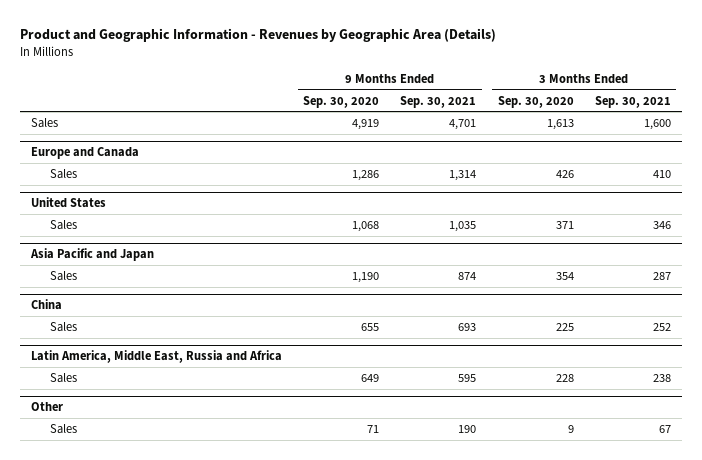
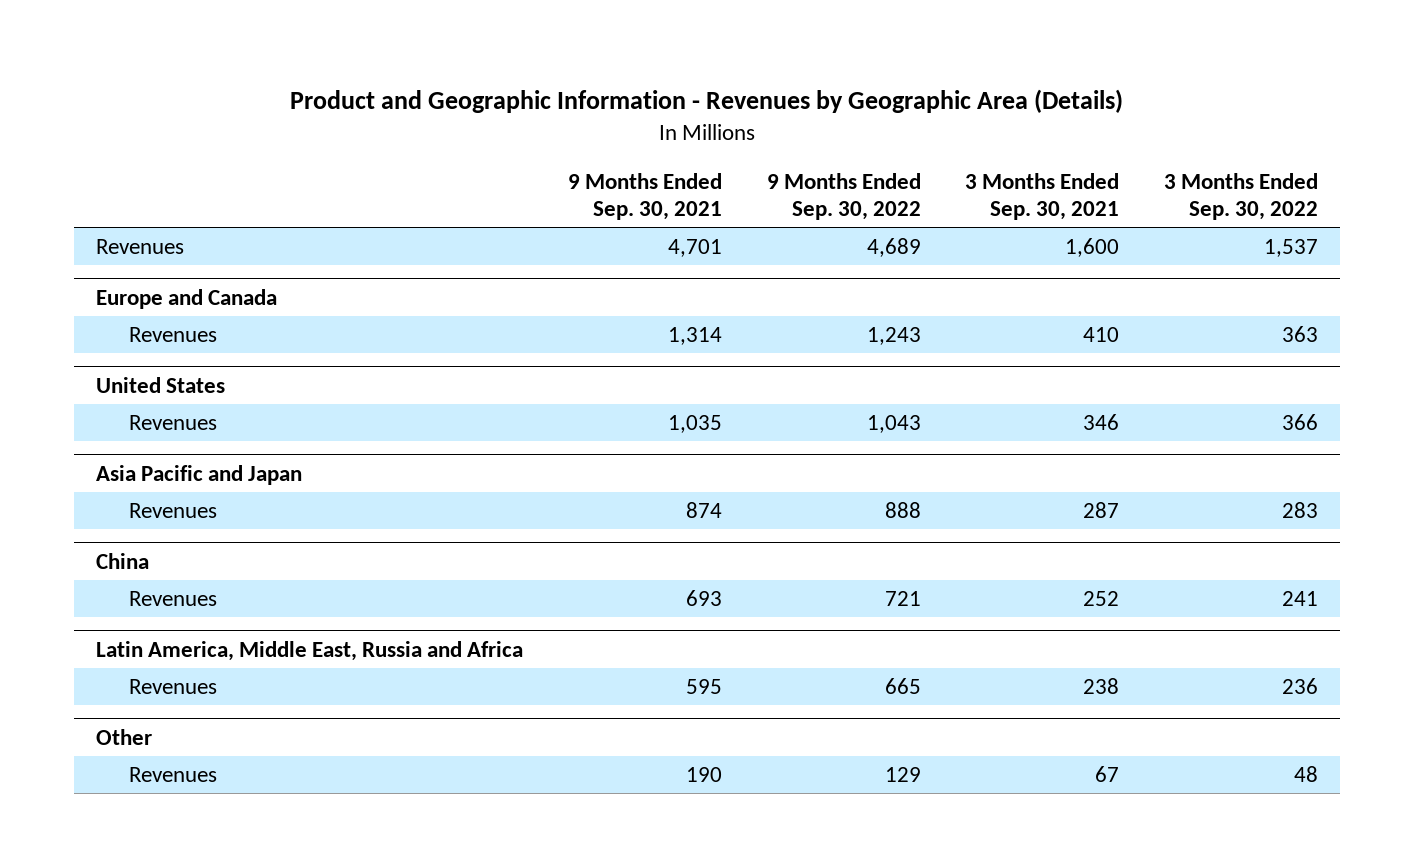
[303,95,380,108] Sep. 30, 2020 -> none
[497,95,574,108] Sep. 30, 2020 -> none
none -> [766,172,921,221] 9 Months Ended Sep. 30, 2022
none -> [1163,172,1318,221] 3 Months Ended Sep. 30, 2022
[30,117,58,128] Sales -> [96,238,185,254] Revenues
[49,168,77,179] Sales -> [128,326,217,342] Revenues
[49,219,77,230] Sales -> [128,414,217,430] Revenues
[49,270,77,281] Sales -> [128,502,217,518] Revenues
[49,321,77,332] Sales -> [128,590,217,606] Revenues
[49,372,77,383] Sales -> [128,678,217,694] Revenues
[49,423,77,434] Sales -> [128,766,217,782] Revenues

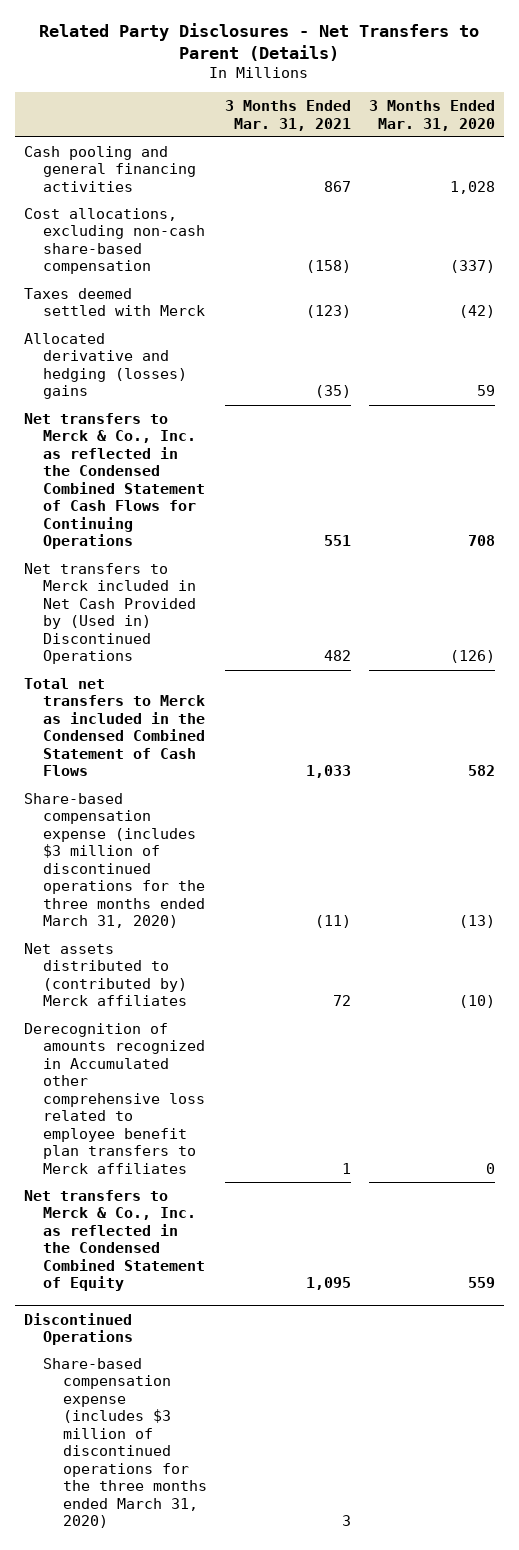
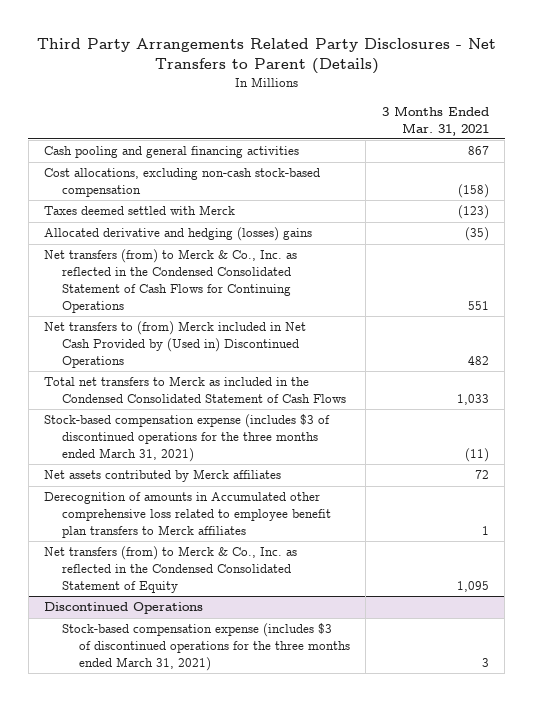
[39,22,480,61] Related Party Disclosures - Net Transfers to Parent (Details) -> [36,37,496,75] Third Party Arrangements Related Party Disclosures - Net Transfers to Parent (Details)
[369,100,496,131] 3 Months Ended Mar. 31, 2020 -> none
[23,207,206,275] Cost allocations, excluding non-cash share-based compensation -> [44,168,321,198] Cost allocations, excluding non-cash stock-based compensation
[23,412,206,550] Net transfers to Merck & Co., Inc. as reflected in the Condensed Combined Statement of Cash Flows for Continuing Operations -> [44,249,298,313] Net transfers (from) to Merck & Co., Inc. as reflected in the Condensed Consolidated Statement of Cash Flows for Continuing Operations
[23,562,197,665] Net transfers to Merck included in Net Cash Provided by (Used in) Discontinued Operations -> [44,321,307,368] Net transfers to (from) Merck included in Net Cash Provided by (Used in) Discontinued Operations
[23,677,206,777] Total net transfers to Merck as included in the Condensed Combined Statement of Cash Flows -> [44,376,346,404] Total net transfers to Merck as included in the Condensed Consolidated Statement of Cash Flows
[23,792,206,929] Share-based compensation expense (includes $3 million of discontinued operations for the three months ended March 31, 2020) -> [44,414,331,462] Stock-based compensation expense (includes $3 of discontinued operations for the three months ended March 31, 2021)
[23,942,188,1007] Net assets distributed to (contributed by) Merck affiliates -> [44,469,282,483] Net assets contributed by Merck affiliates
[23,1022,206,1174] Derecognition of amounts recognized in Accumulated other comprehensive loss related to employee benefit plan transfers to Merck affiliates -> [44,492,331,538] Derecognition of amounts in Accumulated other comprehensive loss related to employee benefit plan transfers to Merck affiliates
[23,1189,206,1292] Net transfers to Merck & Co., Inc. as reflected in the Condensed Combined Statement of Equity -> [44,546,298,593] Net transfers (from) to Merck & Co., Inc. as reflected in the Condensed Consolidated Statement of Equity
[43,1357,208,1529] Share-based compensation expense (includes $3 million of discontinued operations for the three months ended March 31, 2020) -> [61,623,350,671] Stock-based compensation expense (includes $3 of discontinued operations for the three months ended March 31, 2021)

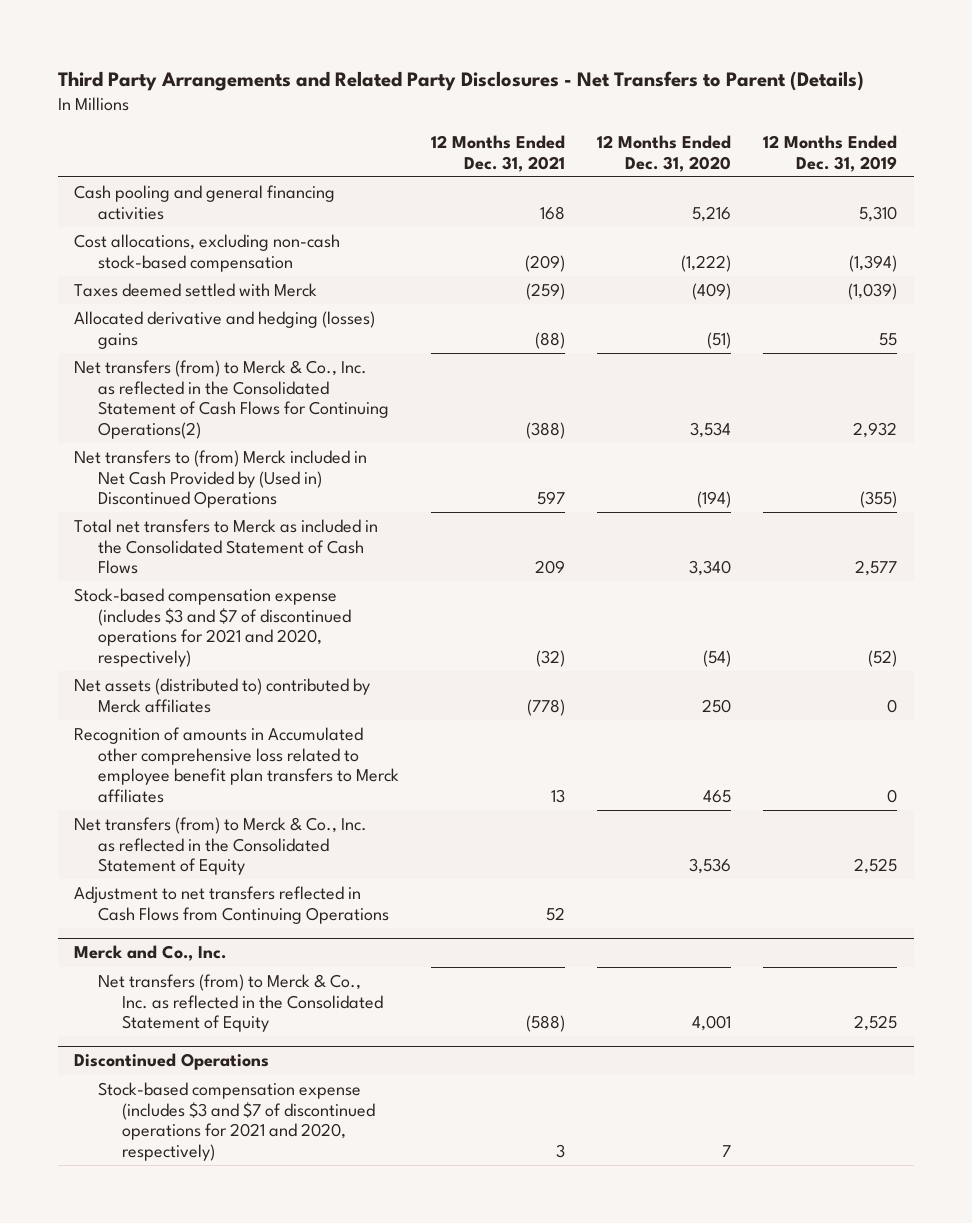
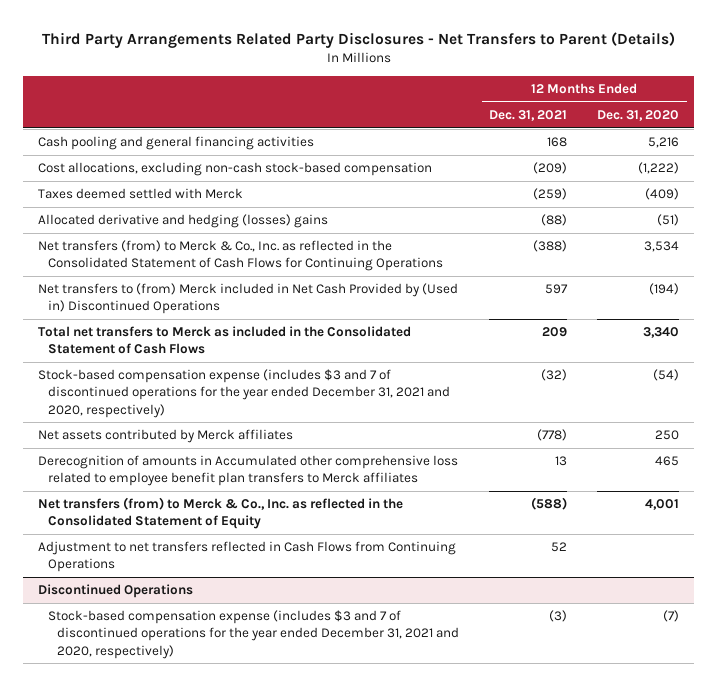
[58,70,865,91] Third Party Arrangements and Related Party Disclosures - Net Transfers to Parent (Details) -> [41,32,675,49] Third Party Arrangements Related Party Disclosures - Net Transfers to Parent (Details)
[763,134,898,172] 12 Months Ended Dec. 31, 2019 -> none
[74,360,390,439] Net transfers (from) to Merck & Co., Inc. as reflected in the Consolidated Statement of Cash Flows for Continuing Operations(2) -> [38,240,443,272] Net transfers (from) to Merck & Co., Inc. as reflected in the Consolidated Statement of Cash Flows for Continuing Operations
[74,817,368,876] Net transfers (from) to Merck & Co., Inc. as reflected in the Consolidated Statement of Equity -> none
[74,945,227,962] Merck and Co., Inc. -> none
[74,588,352,667] Stock-based compensation expense (includes $3 and $7 of discontinued operations for 2021 and 2020, respectively) -> [38,369,450,418] Stock-based compensation expense (includes $3 and 7 of discontinued operations for the year ended December 31, 2021 and 2020, respectively)
[74,678,371,713] Net assets (distributed to) contributed by Merck affiliates -> [38,429,294,444] Net assets contributed by Merck affiliates
[74,727,400,803] Recognition of amounts in Accumulated other comprehensive loss related to employee benefit plan transfers to Merck affiliates -> [38,455,459,487] Derecognition of amounts in Accumulated other comprehensive loss related to employee benefit plan transfers to Merck affiliates
[74,886,390,924] Adjustment to net transfers reflected in Cash Flows from Continuing Operations -> [38,541,457,573] Adjustment to net transfers reflected in Cash Flows from Continuing Operations
[98,1082,376,1161] Stock-based compensation expense (includes $3 and $7 of discontinued operations for 2021 and 2020, respectively) -> [47,610,460,659] Stock-based compensation expense (includes $3 and 7 of discontinued operations for the year ended December 31, 2021 and 2020, respectively)
[556,1143,566,1158] 3 -> [549,610,568,623] (3)
[722,1144,732,1157] 7 -> [663,610,680,623] (7)

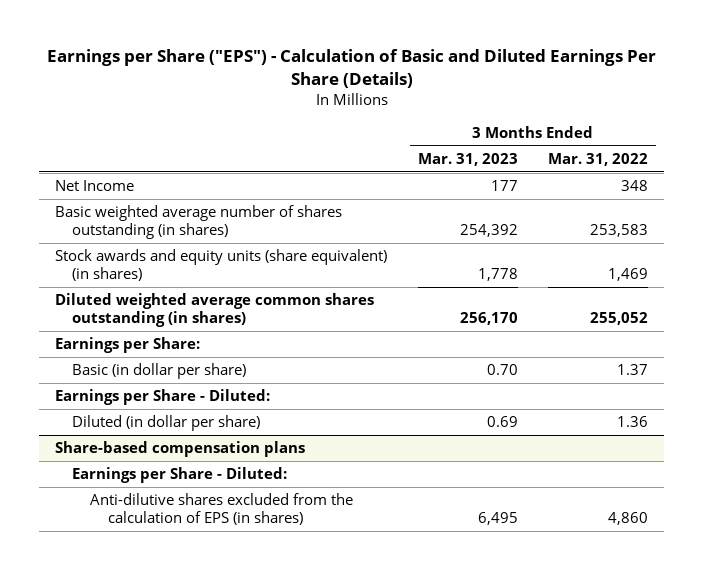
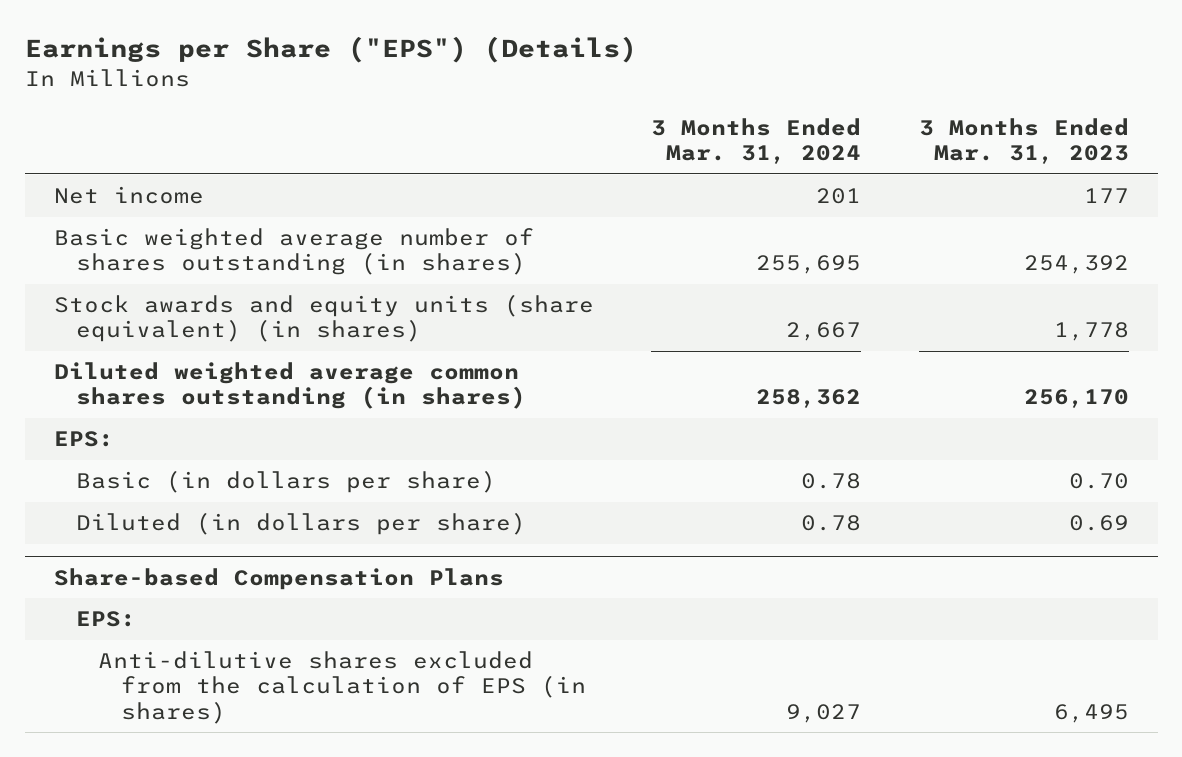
[46,49,656,89] Earnings per Share ("EPS") - Calculation of Basic and Diluted Earnings Per Share (Details) -> [24,36,637,64] Earnings per Share ("EPS") (Details)
[548,153,649,167] Mar. 31, 2022 -> none
none -> [651,118,862,165] 3 Months Ended Mar. 31, 2024
[54,180,134,192] Net Income -> [53,186,204,205] Net income
[54,389,270,406] Earnings per Share - Diluted: -> none
[72,467,288,484] Earnings per Share - Diluted: -> none
[54,337,200,354] Earnings per Share: -> [53,431,114,448] EPS:
[72,363,247,380] Basic (in dollar per share) -> [75,470,496,494] Basic (in dollars per share)
[72,415,261,432] Diluted (in dollar per share) -> [75,512,526,536] Diluted (in dollars per share)
[54,441,305,458] Share-based compensation plans -> [53,567,504,590] Share-based Compensation Plans
none -> [75,611,136,628] EPS:

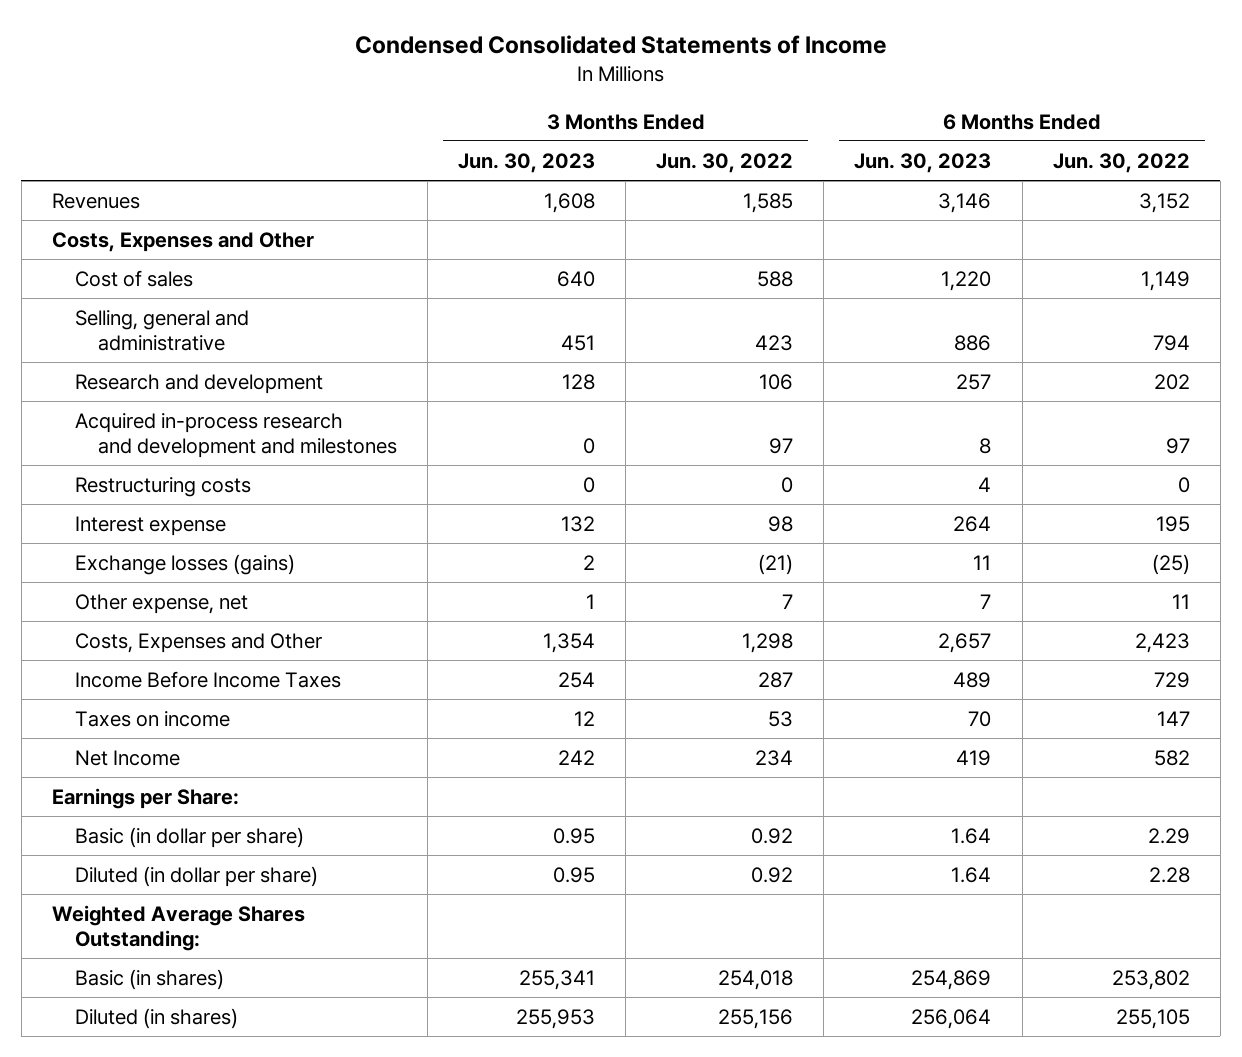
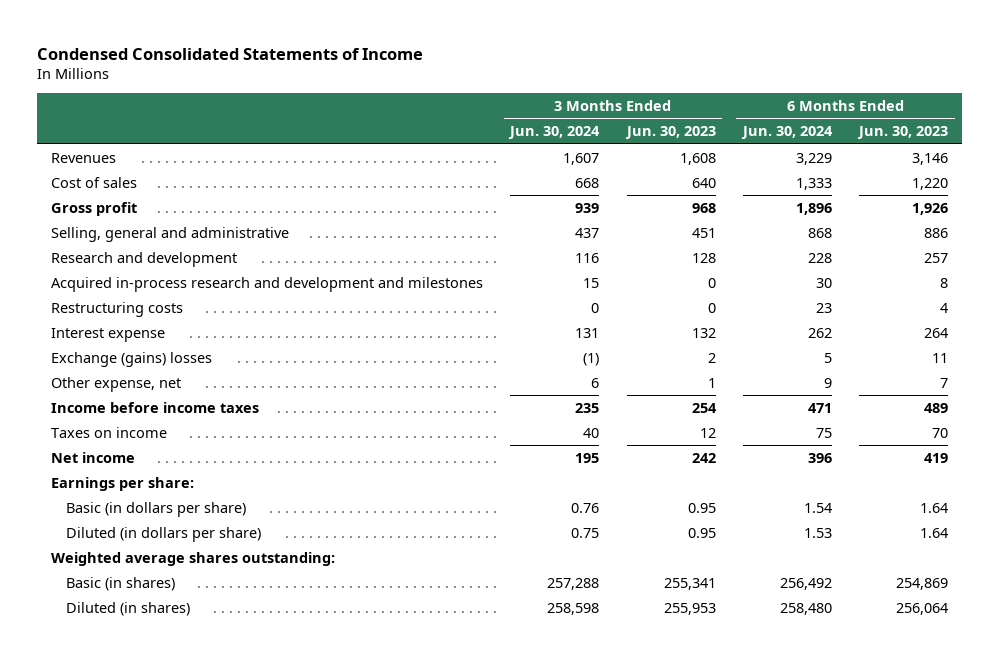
[656,152,794,173] Jun. 30, 2022 -> none
[1052,152,1190,173] Jun. 30, 2022 -> none
none -> [508,126,601,140] Jun. 30, 2024
none -> [740,126,833,140] Jun. 30, 2024
[51,232,314,253] Costs, Expenses and Other -> none
none -> [51,201,138,216] Gross profit
[74,554,295,576] Exchange losses (gains) -> [51,351,213,367] Exchange (gains) losses
[74,633,322,654] Costs, Expenses and Other -> none
[74,671,341,689] Income Before Income Taxes -> [51,401,260,413] Income before income taxes
[74,750,180,767] Net Income -> [51,451,136,463] Net income
[51,788,239,810] Earnings per Share: -> [51,476,195,491] Earnings per share:
[74,827,304,849] Basic (in dollar per share) -> [66,501,247,517] Basic (in dollars per share)
[74,866,318,888] Diluted (in dollar per share) -> [66,526,262,542] Diluted (in dollars per share)
[51,905,305,951] Weighted Average Shares Outstanding: -> [51,551,336,566] Weighted average shares outstanding:

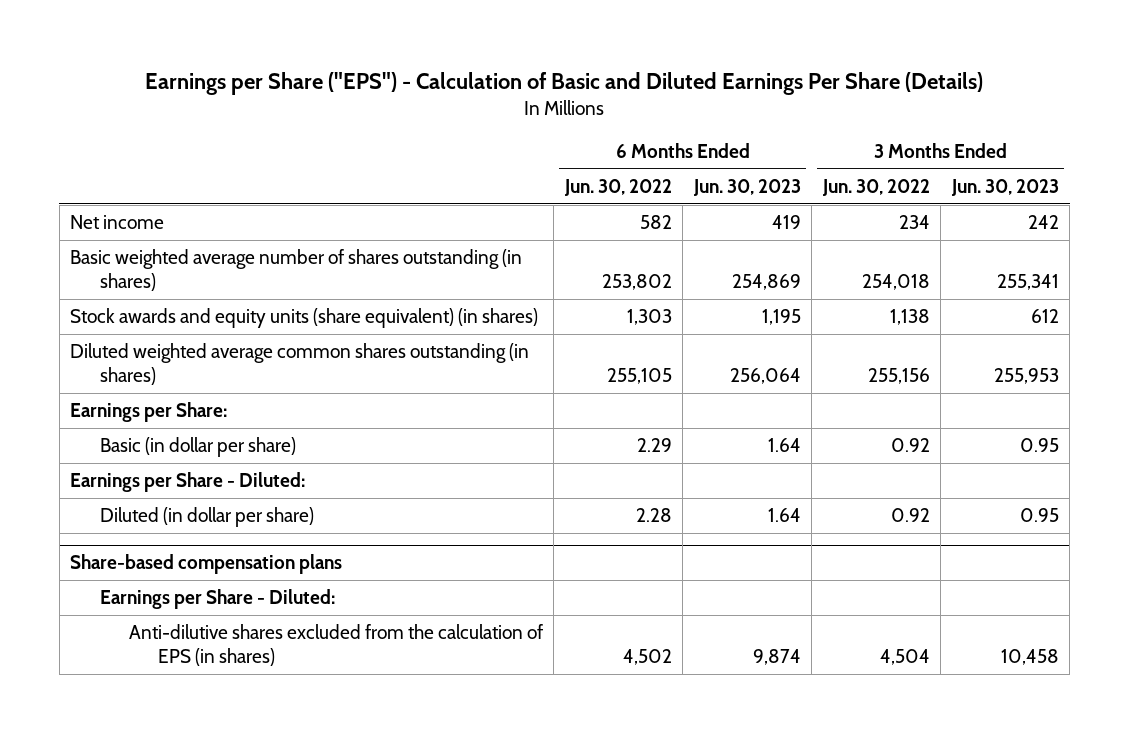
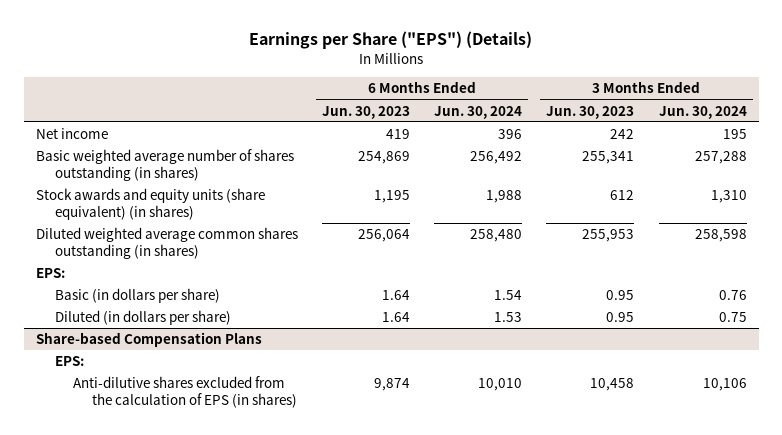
[145,71,984,95] Earnings per Share ("EPS") - Calculation of Basic and Diluted Earnings Per Share (Details) -> [249,31,533,50] Earnings per Share ("EPS") (Details)
[563,178,672,196] Jun. 30, 2022 -> none
[821,178,930,196] Jun. 30, 2022 -> none
none -> [434,105,523,119] Jun. 30, 2024
none -> [658,105,747,119] Jun. 30, 2024
[70,472,306,493] Earnings per Share - Diluted: -> none
[99,589,335,610] Earnings per Share - Diluted: -> none
[70,402,228,423] Earnings per Share: -> [35,268,65,279] EPS:
[99,437,296,458] Basic (in dollar per share) -> [54,288,220,304] Basic (in dollars per share)
[99,507,314,528] Diluted (in dollar per share) -> [54,310,231,326] Diluted (in dollars per share)
[70,554,343,575] Share-based compensation plans -> [35,332,262,348] Share-based Compensation Plans
none -> [54,356,84,367] EPS:

